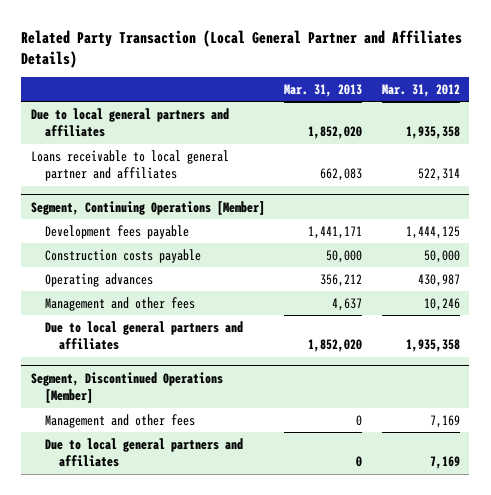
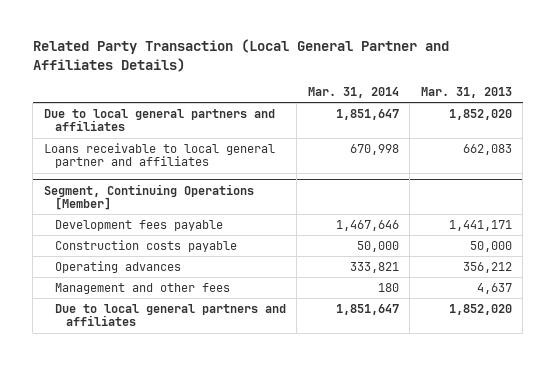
[381,83,460,97] Mar. 31, 2012 -> none
none -> [307,87,399,99] Mar. 31, 2014
[31,371,224,404] Segment, Discontinued Operations [Member] -> none
[44,413,195,428] Management and other fees -> none
[44,437,243,468] Due to local general partners and affiliates -> none

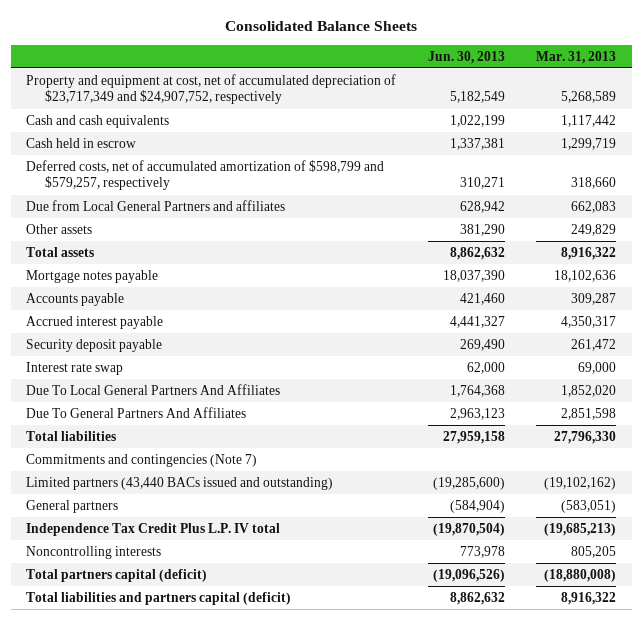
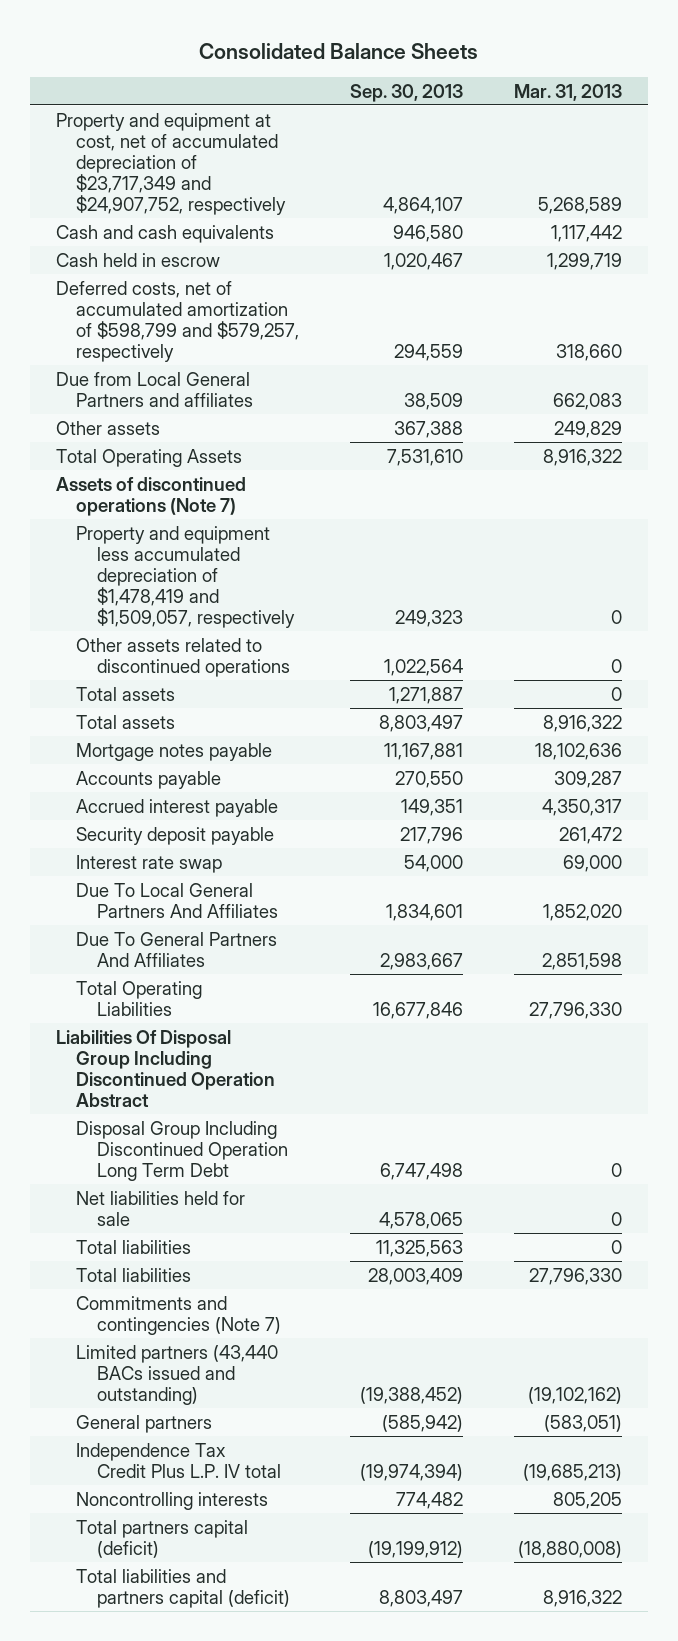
[427,50,505,64] Jun. 30, 2013 -> none
none -> [350,83,464,102] Sep. 30, 2013
none -> [55,448,242,467] Total Operating Assets
none -> [55,476,246,516] Assets of discontinued operations (Note 7)
none -> [76,525,296,629] Property and equipment less accumulated depreciation of $1,478,419 and $1,509,057, respectively
none -> [76,637,291,677] Other assets related to discontinued operations
none -> [76,686,176,701] Total assets
none -> [76,980,203,1016] Total Operating Liabilities
none -> [55,1029,276,1108] Liabilities Of Disposal Group Including Discontinued Operation Abstract
none -> [76,1120,289,1181] Disposal Group Including Discontinued Operation Long Term Debt
none -> [76,1190,246,1226] Net liabilities held for sale
none -> [76,1239,192,1254] Total liabilities

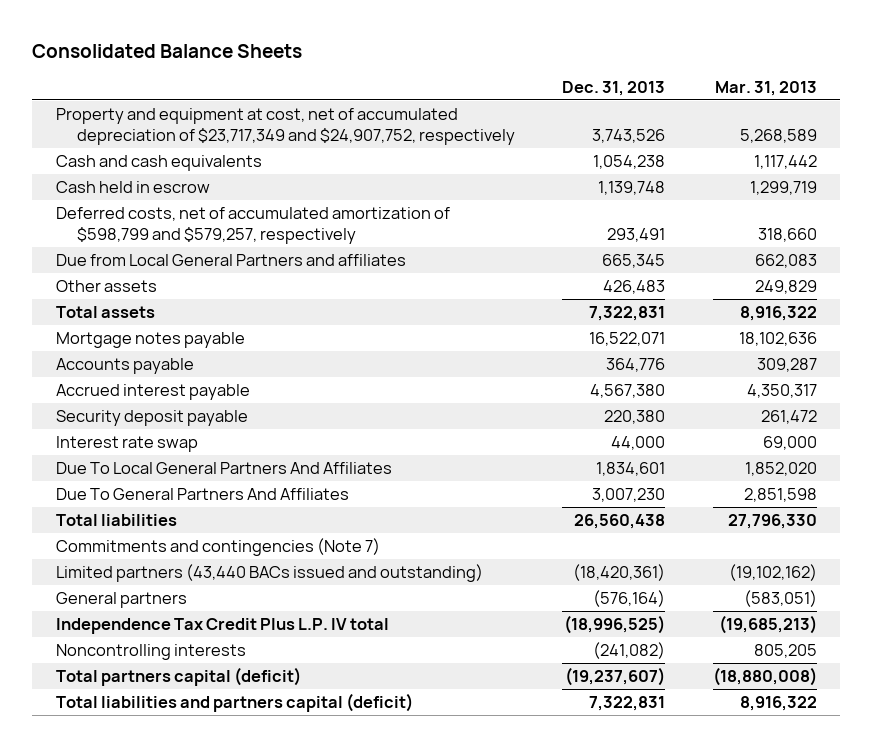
[350,83,464,102] Sep. 30, 2013 -> none
none -> [562,80,666,96] Dec. 31, 2013
[55,448,242,467] Total Operating Assets -> none
[55,476,246,516] Assets of discontinued operations (Note 7) -> none
[76,525,296,629] Property and equipment less accumulated depreciation of $1,478,419 and $1,509,057, respectively -> none
[76,637,291,677] Other assets related to discontinued operations -> none
[76,686,176,701] Total assets -> none
[76,980,203,1016] Total Operating Liabilities -> none
[55,1029,276,1108] Liabilities Of Disposal Group Including Discontinued Operation Abstract -> none
[76,1120,289,1181] Disposal Group Including Discontinued Operation Long Term Debt -> none
[76,1190,246,1226] Net liabilities held for sale -> none
[76,1239,192,1254] Total liabilities -> none

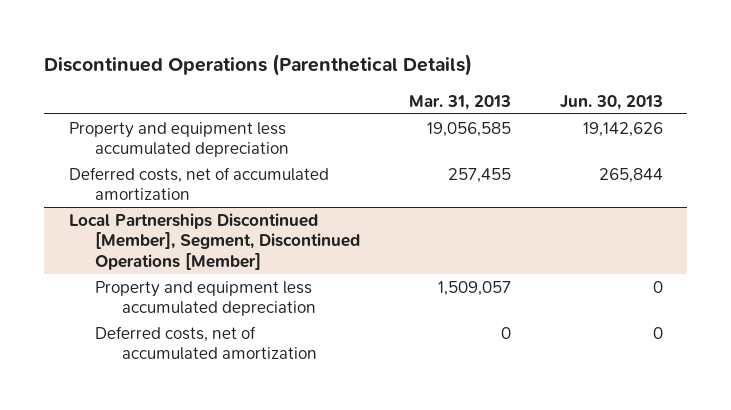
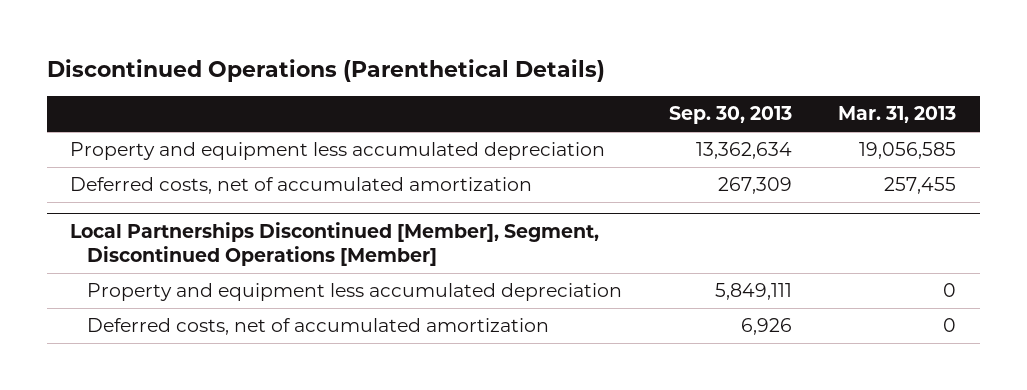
[559,94,663,110] Jun. 30, 2013 -> none
none -> [668,106,792,125] Sep. 30, 2013
[437,280,511,296] 1,509,057 -> [943,283,957,298] 0

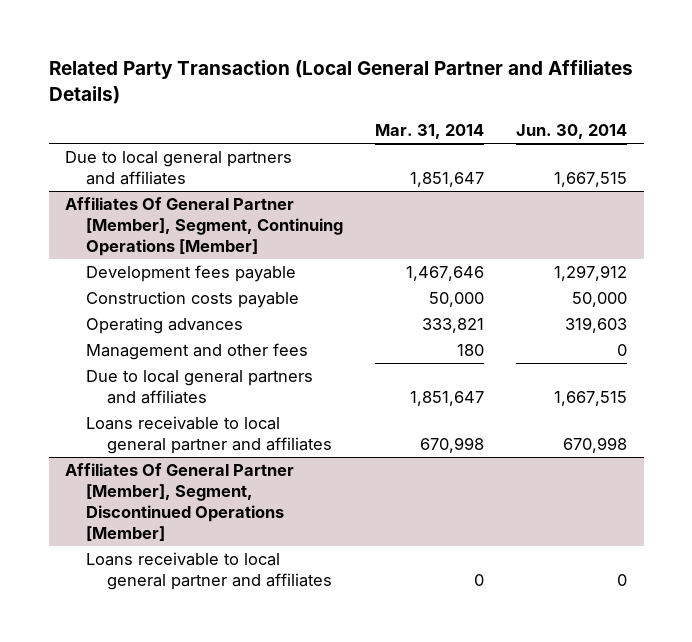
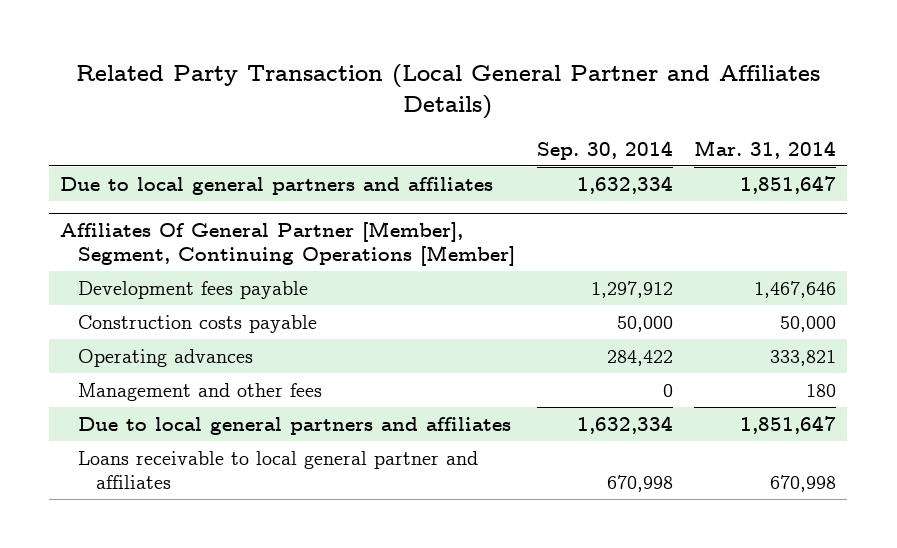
[516,124,628,140] Jun. 30, 2014 -> none
none -> [536,140,673,160] Sep. 30, 2014
[64,463,294,542] Affiliates Of General Partner [Member], Segment, Discontinued Operations [Member] -> none
[86,552,333,591] Loans receivable to local general partner and affiliates -> none

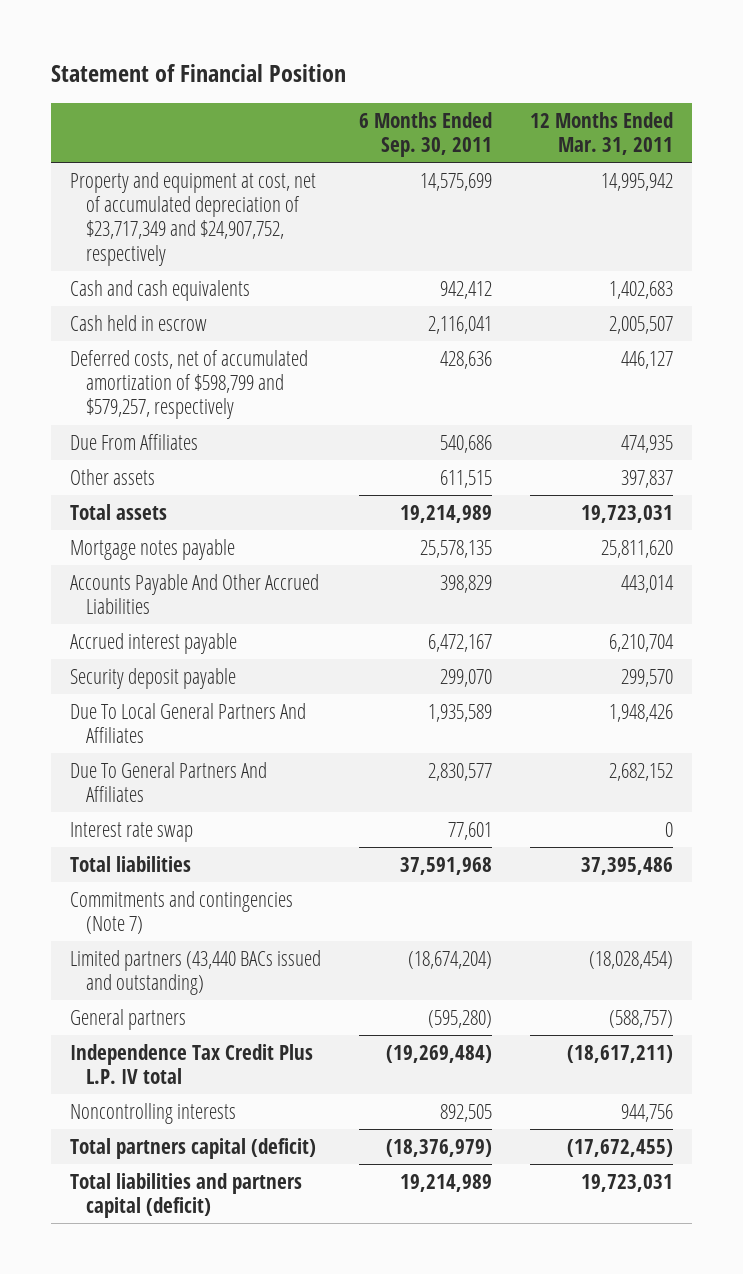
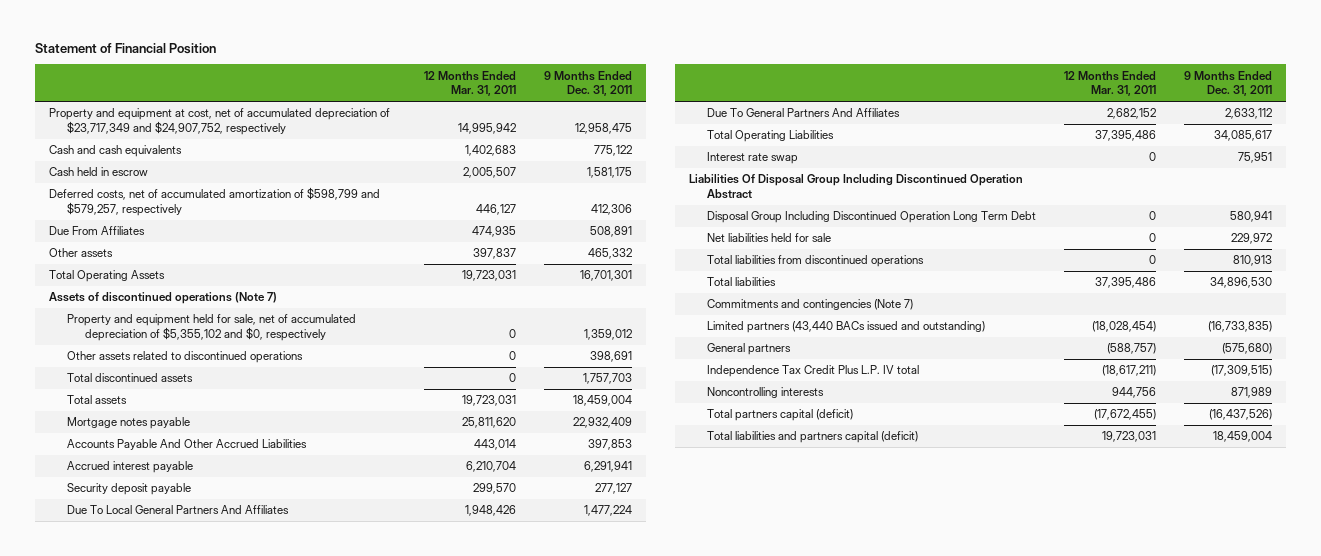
[358,111,492,157] 6 Months Ended Sep. 30, 2011 -> none
none -> [543,70,632,97] 9 Months Ended Dec. 31, 2011
none -> [48,270,165,283] Total Operating Assets
none -> [48,292,277,305] Assets of discontinued operations (Note 7)
none -> [66,314,356,341] Property and equipment held for sale, net of accumulated depreciation of $5,355,102 and $0, respectively
none -> [66,351,303,364] Other assets related to discontinued operations
none -> [66,373,193,383] Total discontinued assets
none -> [706,130,834,143] Total Operating Liabilities
none -> [688,174,1023,199] Liabilities Of Disposal Group Including Discontinued Operation Abstract
none -> [706,211,1036,224] Disposal Group Including Discontinued Operation Long Term Debt
none -> [706,233,831,243] Net liabilities held for sale
none -> [706,255,924,268] Total liabilities from discontinued operations

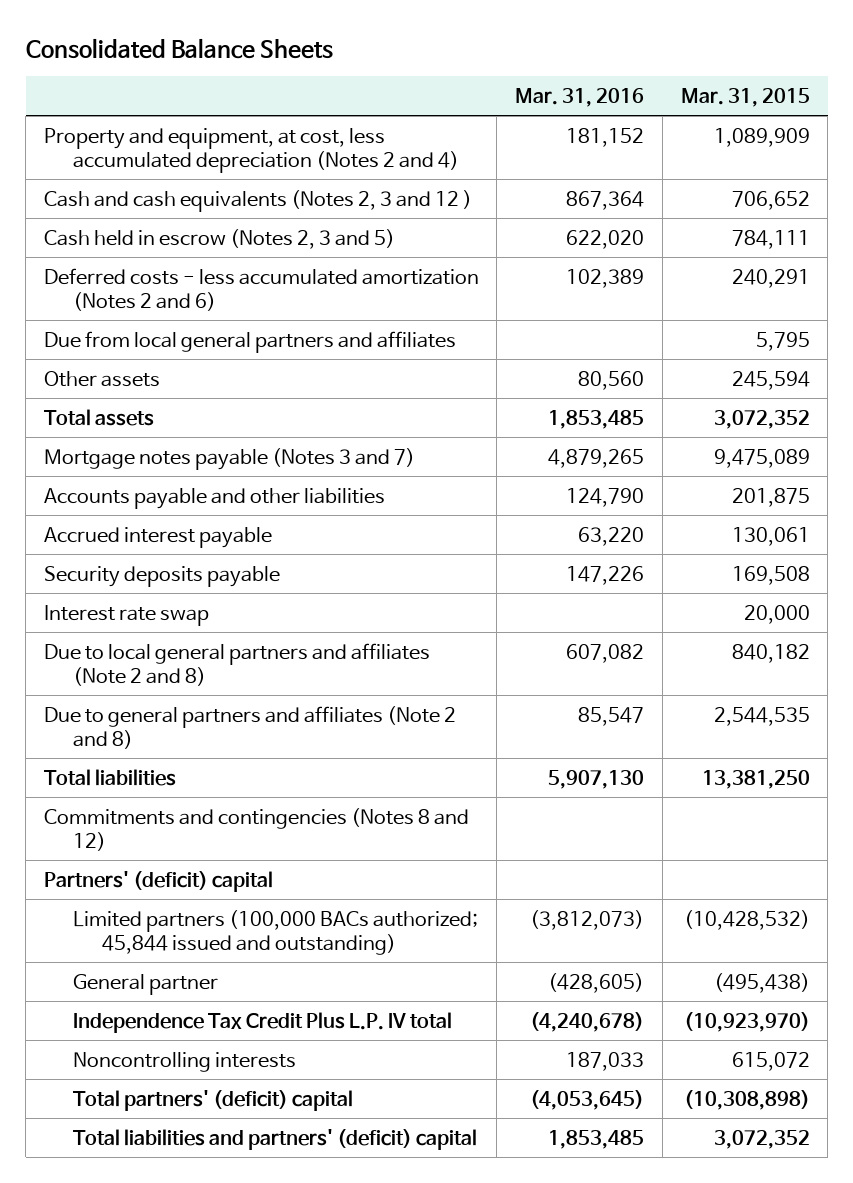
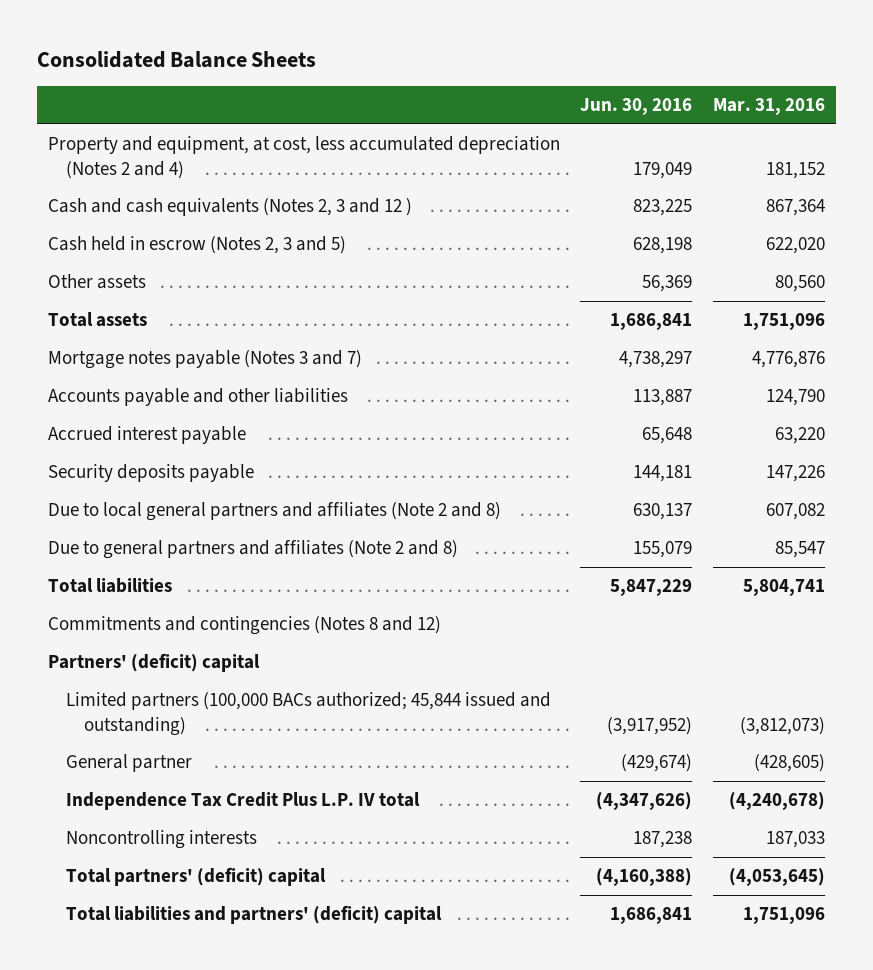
[680,88,810,108] Mar. 31, 2015 -> none
none -> [580,98,693,116] Jun. 30, 2016
[43,267,479,311] Deferred costs - less accumulated amortization (Notes 2 and 6) -> none
[43,330,456,353] Due from local general partners and affiliates -> none
[548,409,645,429] 1,853,485 -> [743,313,826,331] 1,751,096
[548,448,645,468] 4,879,265 -> [752,351,826,369] 4,776,876
[43,604,209,626] Interest rate swap -> none
[548,769,645,789] 5,907,130 -> [743,579,826,597] 5,804,741
[548,1129,645,1149] 1,853,485 -> [743,907,826,925] 1,751,096

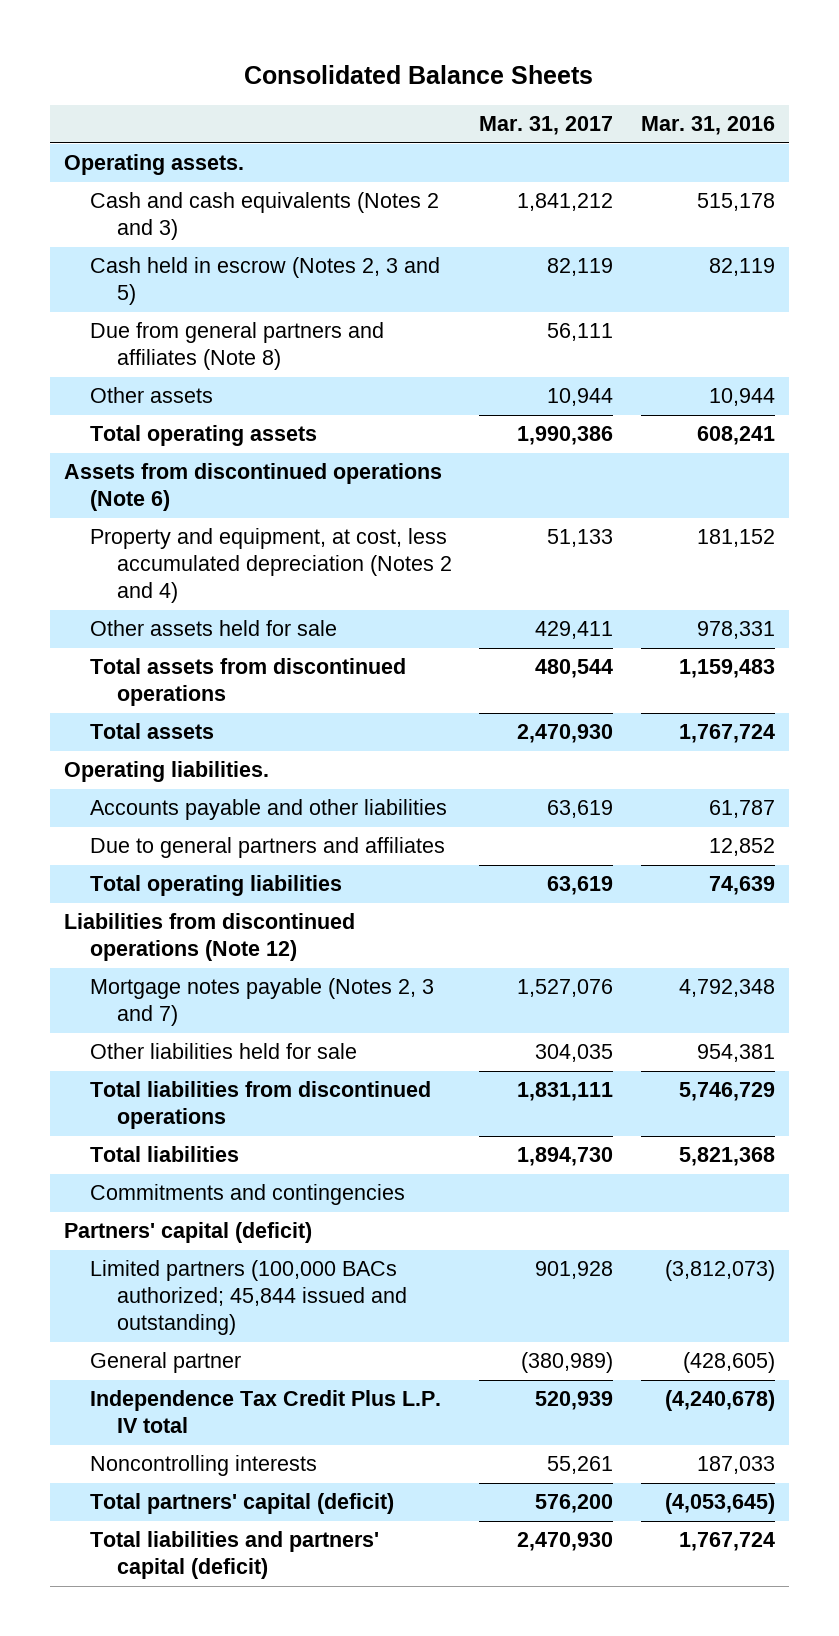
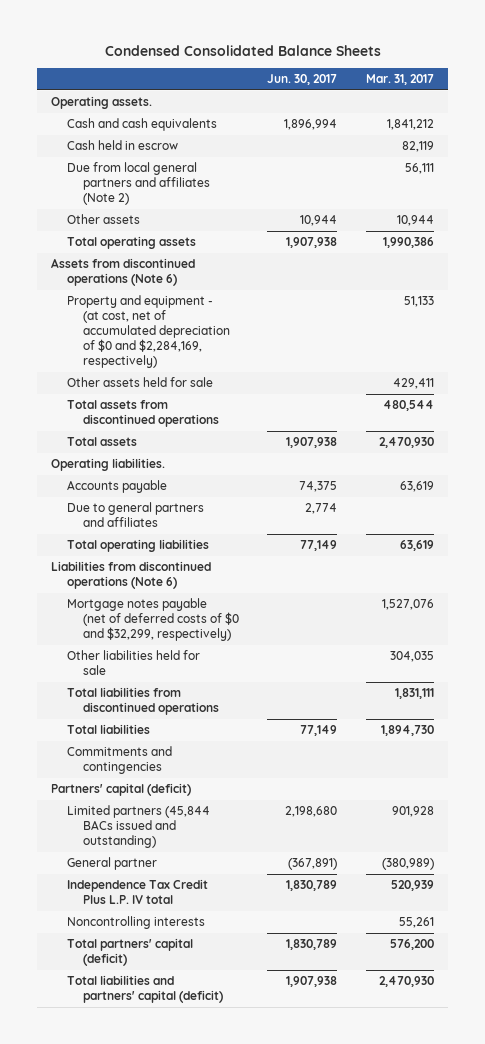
[244,64,594,84] Consolidated Balance Sheets -> [104,45,381,57] Condensed Consolidated Balance Sheets
[640,116,775,136] Mar. 31, 2016 -> none
none -> [267,74,338,86] Jun. 30, 2017
[90,192,440,241] Cash and cash equivalents (Notes 2 and 3) -> [67,118,218,132] Cash and cash equivalents
[90,257,441,306] Cash held in escrow (Notes 2, 3 and 5) -> [67,140,179,151] Cash held in escrow
[90,322,385,371] Due from general partners and affiliates (Note 8) -> [67,162,211,206] Due from local general partners and affiliates (Note 2)
[90,528,452,604] Property and equipment, at cost, less accumulated depreciation (Notes 2 and 4) -> [67,295,231,369] Property and equipment - (at cost, net of accumulated depreciation of $0 and $2,284,169, respectively)
[90,799,448,821] Accounts payable and other liabilities -> [67,480,168,494] Accounts payable
[63,913,355,962] Liabilities from discontinued operations (Note 12) -> [51,561,212,590] Liabilities from discontinued operations (Note 6)
[90,978,435,1027] Mortgage notes payable (Notes 2, 3 and 7) -> [67,598,240,642] Mortgage notes payable (net of deferred costs of $0 and $32,299, respectively)
[90,1260,407,1336] Limited partners (100,000 BACs authorized; 45,844 issued and outstanding) -> [67,805,211,849] Limited partners (45,844 BACs issued and outstanding)

